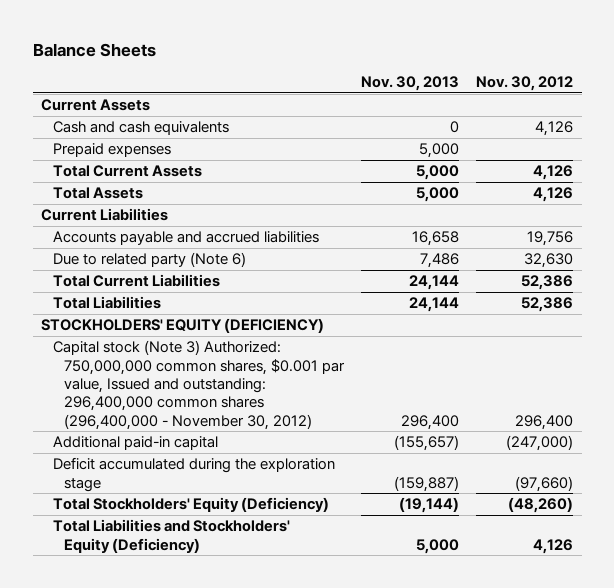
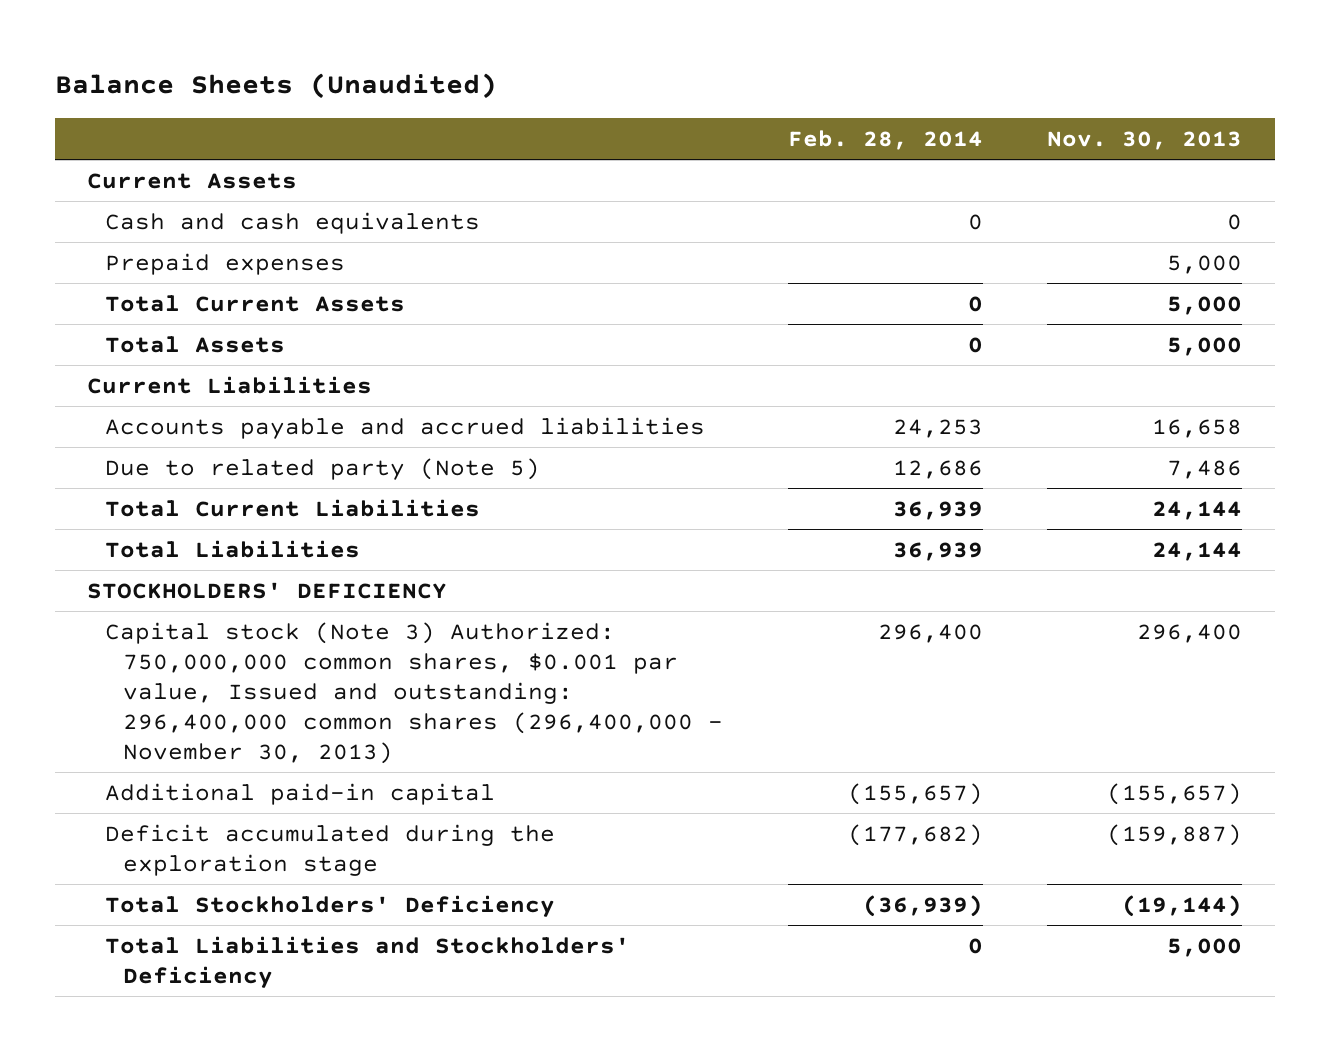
[32,42,156,57] Balance Sheets -> [55,73,498,100] Balance Sheets (Unaudited)
[476,76,574,92] Nov. 30, 2012 -> none
none -> [787,129,983,150] Feb. 28, 2014
[52,252,246,268] Due to related party (Note 6) -> [105,457,541,480] Due to related party (Note 5)
[41,318,325,334] STOCKHOLDERS' EQUITY (DEFICIENCY) -> [87,581,448,599] STOCKHOLDERS' DEFICIENCY
[52,340,346,430] Capital stock (Note 3) Authorized: 750,000,000 common shares, $0.001 par value, Issued and outstanding: 296,400,000 common shares (296,400,000 - November 30, 2012) -> [105,621,723,764] Capital stock (Note 3) Authorized: 750,000,000 common shares, $0.001 par value, Issued and outstanding: 296,400,000 common shares (296,400,000 - November 30, 2013)
[52,497,329,513] Total Stockholders' Equity (Deficiency) -> [105,894,556,917] Total Stockholders' Deficiency
[52,519,290,553] Total Liabilities and Stockholders' Equity (Deficiency) -> [105,935,631,988] Total Liabilities and Stockholders' Deficiency

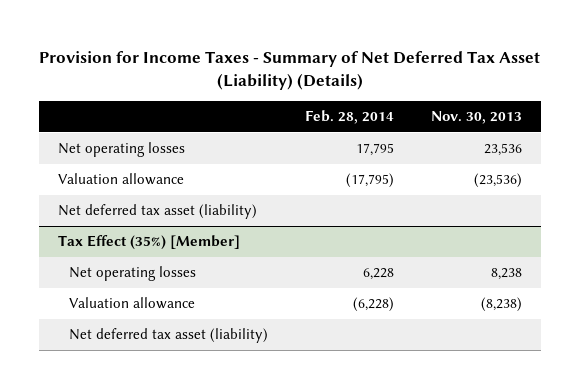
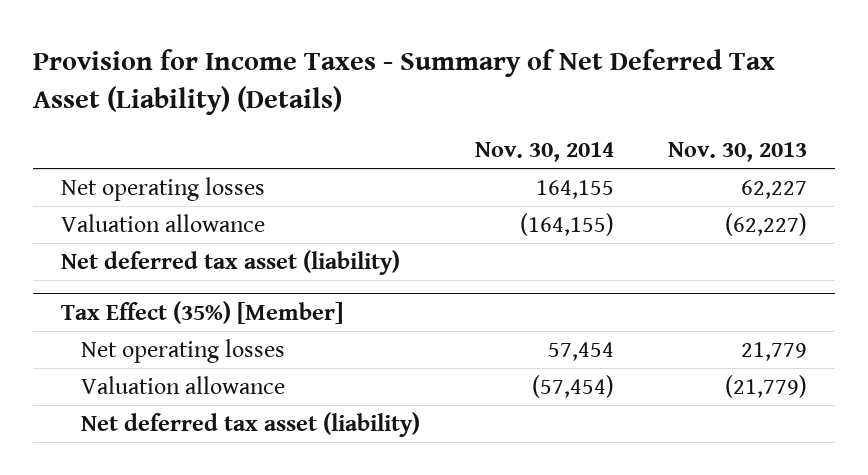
[305,110,395,125] Feb. 28, 2014 -> none
none -> [474,142,614,163] Nov. 30, 2014
[484,143,523,157] 23,536 -> [741,179,808,199] 62,227
[474,173,523,189] (23,536) -> [725,212,808,236] (62,227)
[491,268,523,281] 8,238 -> [741,341,808,361] 21,779
[481,297,523,313] (8,238) -> [725,374,808,398] (21,779)

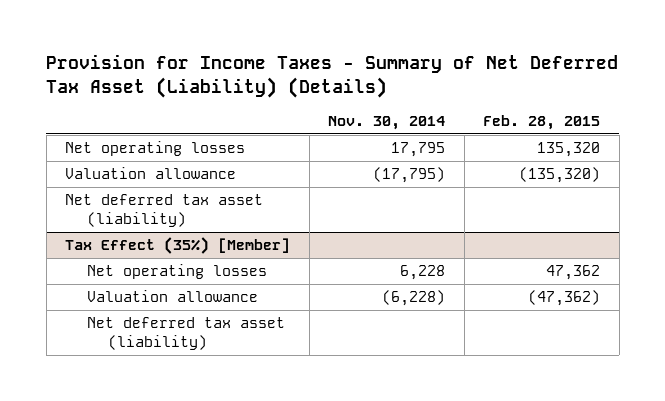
[668,142,808,163] Nov. 30, 2013 -> none
none -> [483,115,601,131] Feb. 28, 2015
[535,179,614,199] 164,155 -> [391,142,446,158] 17,795
[519,212,614,236] (164,155) -> [373,167,446,184] (17,795)
[547,341,614,361] 57,454 -> [400,265,446,281] 6,228
[531,374,614,398] (57,454) -> [382,290,446,307] (6,228)

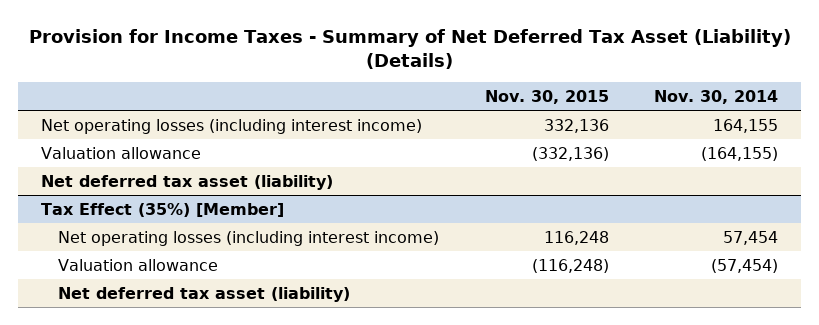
[483,115,601,131] Feb. 28, 2015 -> none
none -> [484,89,609,104] Nov. 30, 2015
[65,141,246,157] Net operating losses -> [41,118,423,134] Net operating losses (including interest income)
[391,142,446,158] 17,795 -> [712,118,778,133] 164,155
[373,167,446,184] (17,795) -> [700,146,778,161] (164,155)
[86,264,267,280] Net operating losses -> [58,230,440,246] Net operating losses (including interest income)
[400,265,446,281] 6,228 -> [722,230,778,245] 57,454
[382,290,446,307] (6,228) -> [710,258,778,273] (57,454)

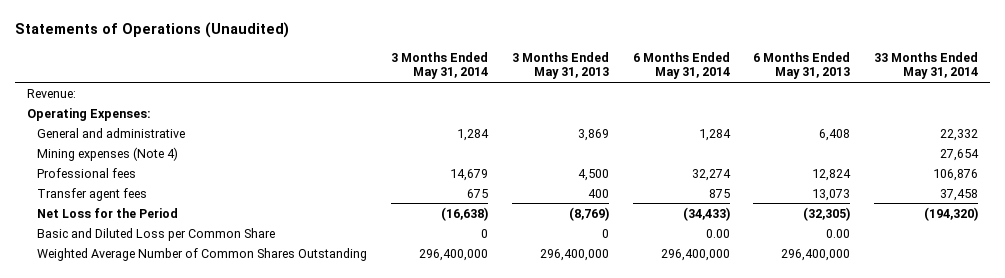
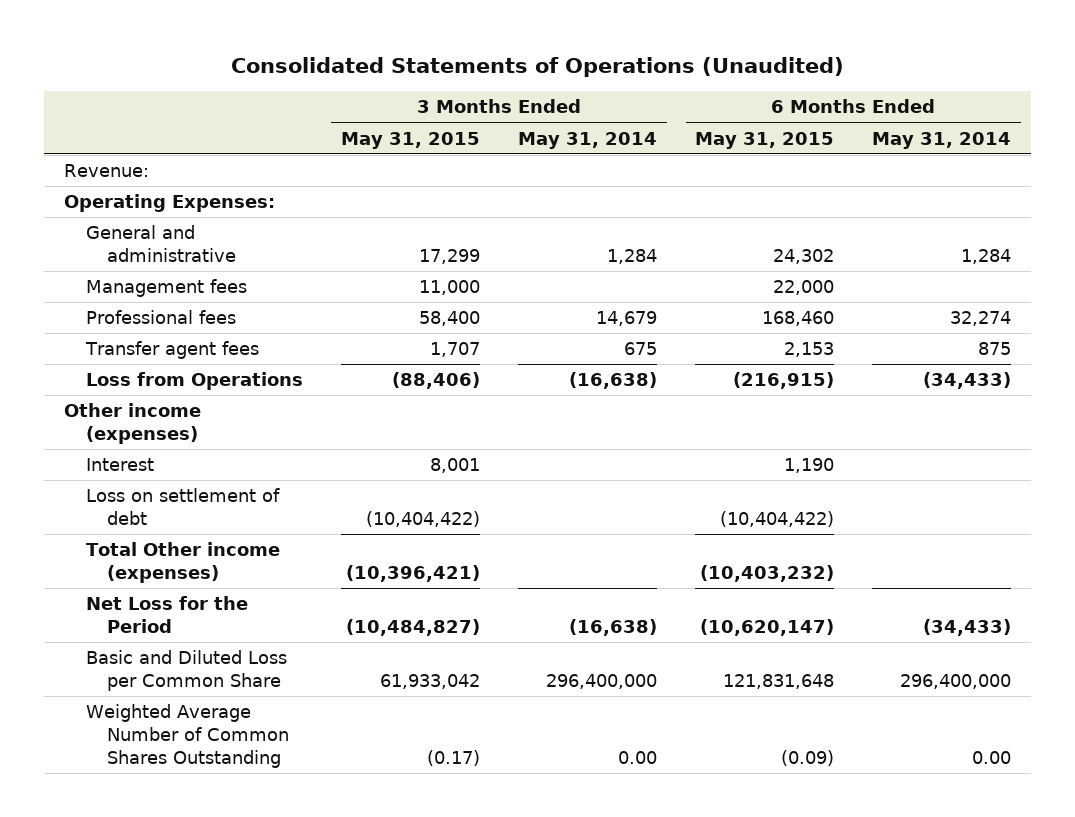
[14,22,289,39] Statements of Operations (Unaudited) -> [230,56,844,77] Consolidated Statements of Operations (Unaudited)
[511,51,609,80] 3 Months Ended May 31, 2013 -> none
[753,51,851,80] 6 Months Ended May 31, 2013 -> none
[874,51,979,80] 33 Months Ended May 31, 2014 -> none
none -> [340,131,480,149] May 31, 2015
none -> [695,131,835,149] May 31, 2015
[37,146,179,161] Mining expenses (Note 4) -> none
none -> [85,279,247,298] Management fees
none -> [85,372,303,391] Loss from Operations
none -> [63,403,201,445] Other income (expenses)
none -> [85,458,154,472] Interest
none -> [85,488,280,526] Loss on settlement of debt
none -> [85,542,280,584] Total Other income (expenses)
[481,228,489,238] 0 -> [545,674,657,690] 296,400,000
[705,228,730,238] 0.00 -> [900,674,1012,690] 296,400,000
[419,248,489,261] 296,400,000 -> [617,750,657,764] 0.00
[660,248,730,261] 296,400,000 -> [972,750,1012,764] 0.00

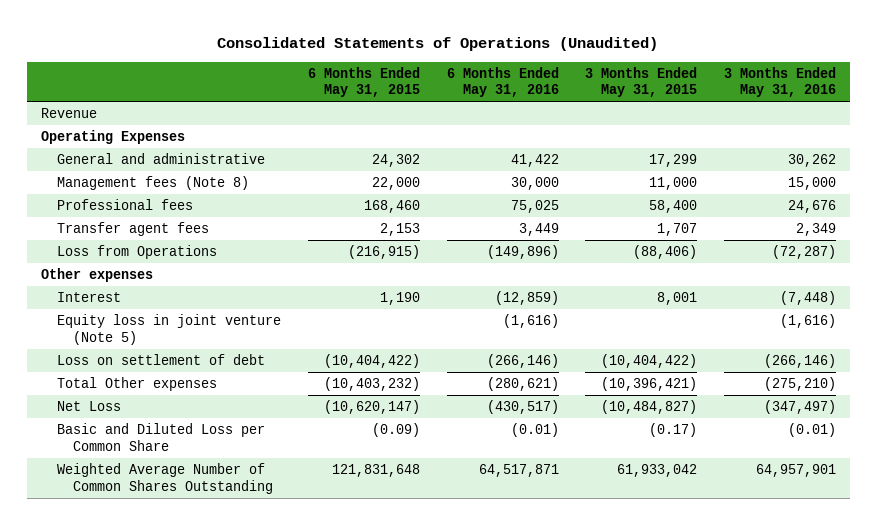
[517,131,657,149] May 31, 2014 -> none
[872,131,1012,149] May 31, 2014 -> none
none -> [446,66,559,98] 6 Months Ended May 31, 2016
none -> [724,66,837,98] 3 Months Ended May 31, 2016
[63,164,149,178] Revenue: -> [40,107,97,118] Revenue
[63,194,275,213] Operating Expenses: -> [40,129,185,144] Operating Expenses
[85,279,247,298] Management fees -> [57,175,250,190] Management fees (Note 8)
[63,403,201,445] Other income (expenses) -> [40,267,153,282] Other expenses
none -> [57,313,282,345] Equity loss in joint venture (Note 5)
[85,542,280,584] Total Other income (expenses) -> [57,376,218,391] Total Other expenses
[85,596,248,634] Net Loss for the Period -> [57,400,122,411] Net Loss
[379,674,480,690] 61,933,042 -> [649,422,698,437] (0.17)
[723,674,835,690] 121,831,648 -> [371,422,420,437] (0.09)
[426,749,480,766] (0.17) -> [617,463,698,477] 61,933,042
[781,749,835,766] (0.09) -> [331,463,420,477] 121,831,648

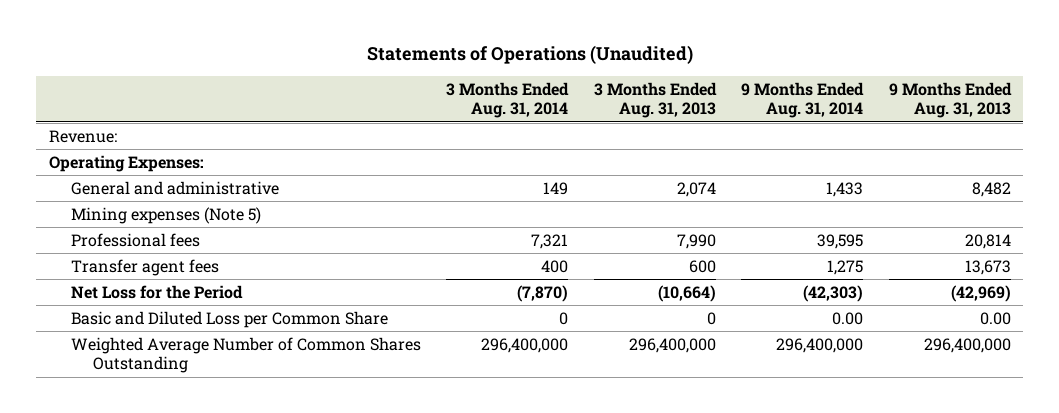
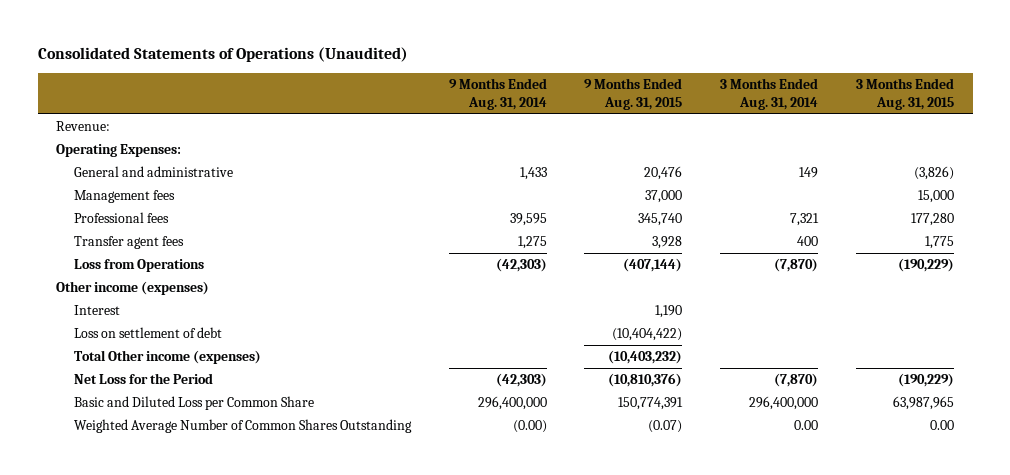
[366,45,693,65] Statements of Operations (Unaudited) -> [37,46,408,62] Consolidated Statements of Operations (Unaudited)
[593,81,717,119] 3 Months Ended Aug. 31, 2013 -> none
[888,81,1012,119] 9 Months Ended Aug. 31, 2013 -> none
none -> [584,78,683,110] 9 Months Ended Aug. 31, 2015
none -> [855,78,954,110] 3 Months Ended Aug. 31, 2015
[70,206,261,224] Mining expenses (Note 5) -> none
none -> [73,190,175,204] Management fees
none -> [73,259,204,273] Loss from Operations
none -> [56,281,210,296] Other income (expenses)
none -> [73,305,120,316] Interest
none -> [73,327,222,339] Loss on settlement of debt
none -> [73,350,261,365] Total Other income (expenses)
[559,311,569,325] 0 -> [749,396,819,411] 296,400,000
[832,311,864,325] 0.00 -> [477,396,547,411] 296,400,000
[481,337,569,353] 296,400,000 -> [794,420,819,431] 0.00
[776,337,864,353] 296,400,000 -> [512,420,547,434] (0.00)

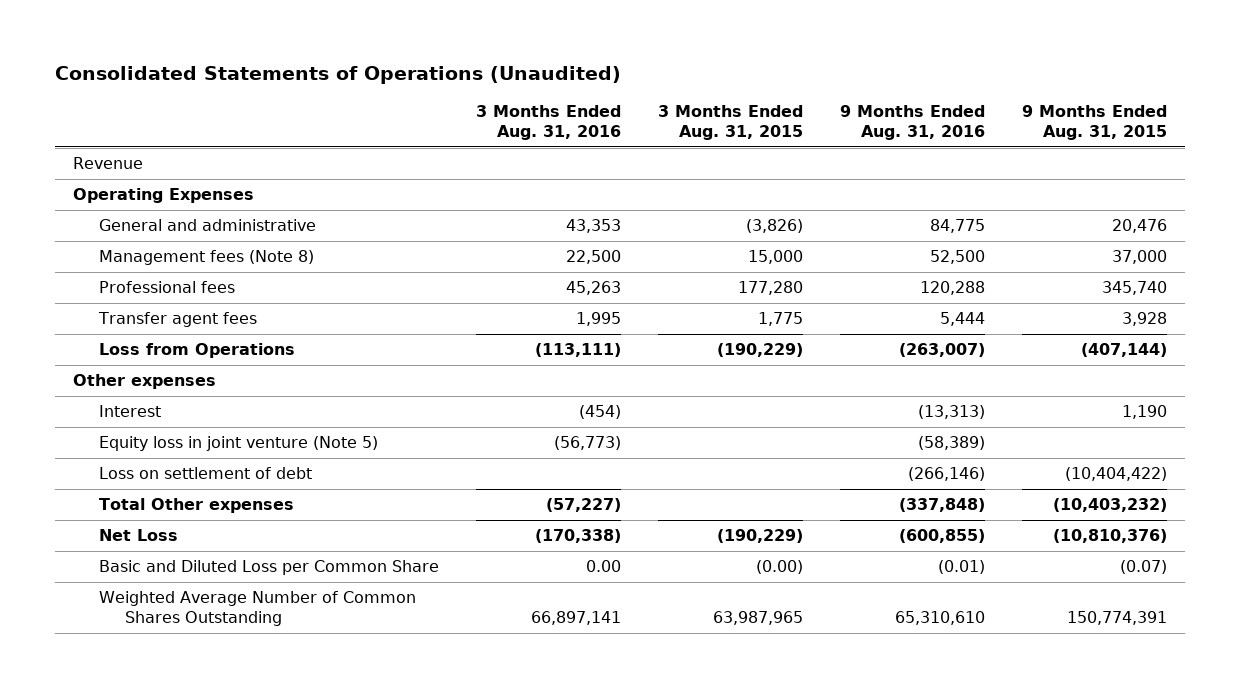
[448,78,547,110] 9 Months Ended Aug. 31, 2014 -> none
[720,78,819,110] 3 Months Ended Aug. 31, 2014 -> none
none -> [475,105,621,141] 3 Months Ended Aug. 31, 2016
none -> [839,105,985,141] 9 Months Ended Aug. 31, 2016
[56,121,111,132] Revenue: -> [73,157,144,170] Revenue
[56,144,182,158] Operating Expenses: -> [73,188,255,204] Operating Expenses
[73,190,175,204] Management fees -> [99,250,315,266] Management fees (Note 8)
[56,281,210,296] Other income (expenses) -> [73,374,217,390] Other expenses
none -> [99,436,379,452] Equity loss in joint venture (Note 5)
[73,350,261,365] Total Other income (expenses) -> [99,498,295,514] Total Other expenses
[73,373,213,385] Net Loss for the Period -> [99,529,179,542] Net Loss
[618,397,684,411] 150,774,391 -> [1119,560,1167,575] (0.07)
[892,396,954,411] 63,987,965 -> [755,560,803,575] (0.00)
[648,420,683,434] (0.07) -> [1066,611,1167,626] 150,774,391
[929,420,954,431] 0.00 -> [712,611,803,626] 63,987,965

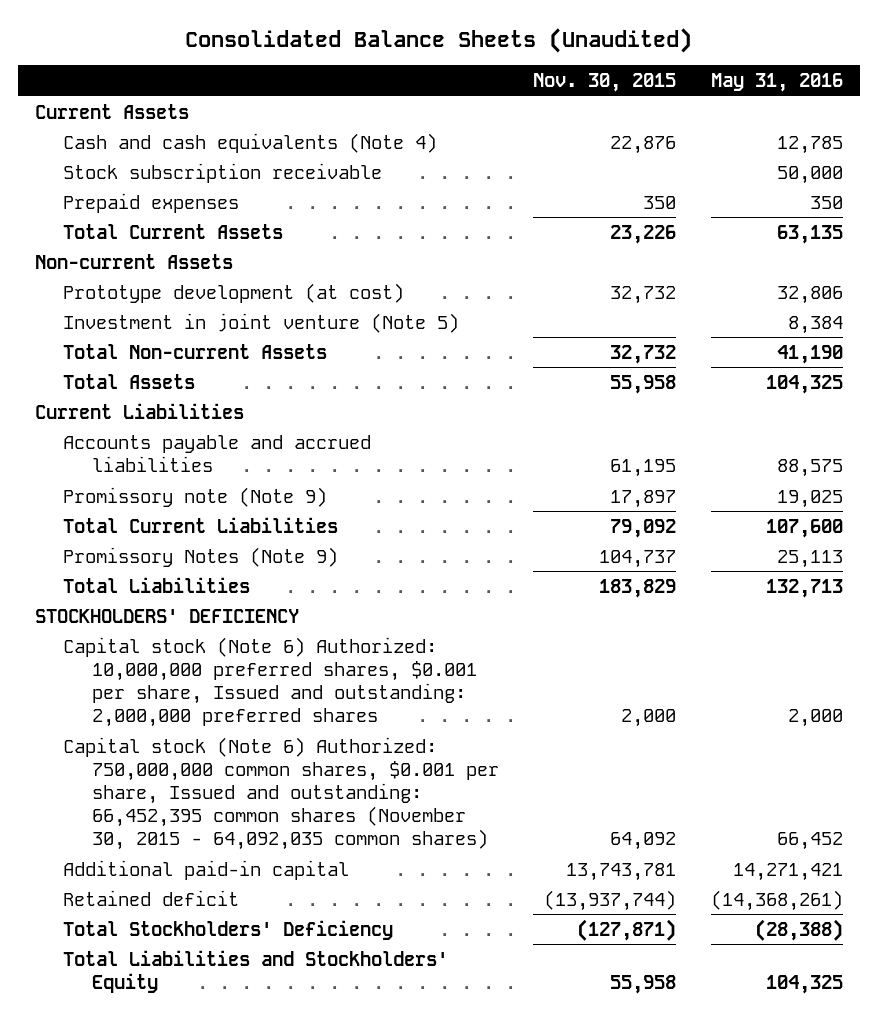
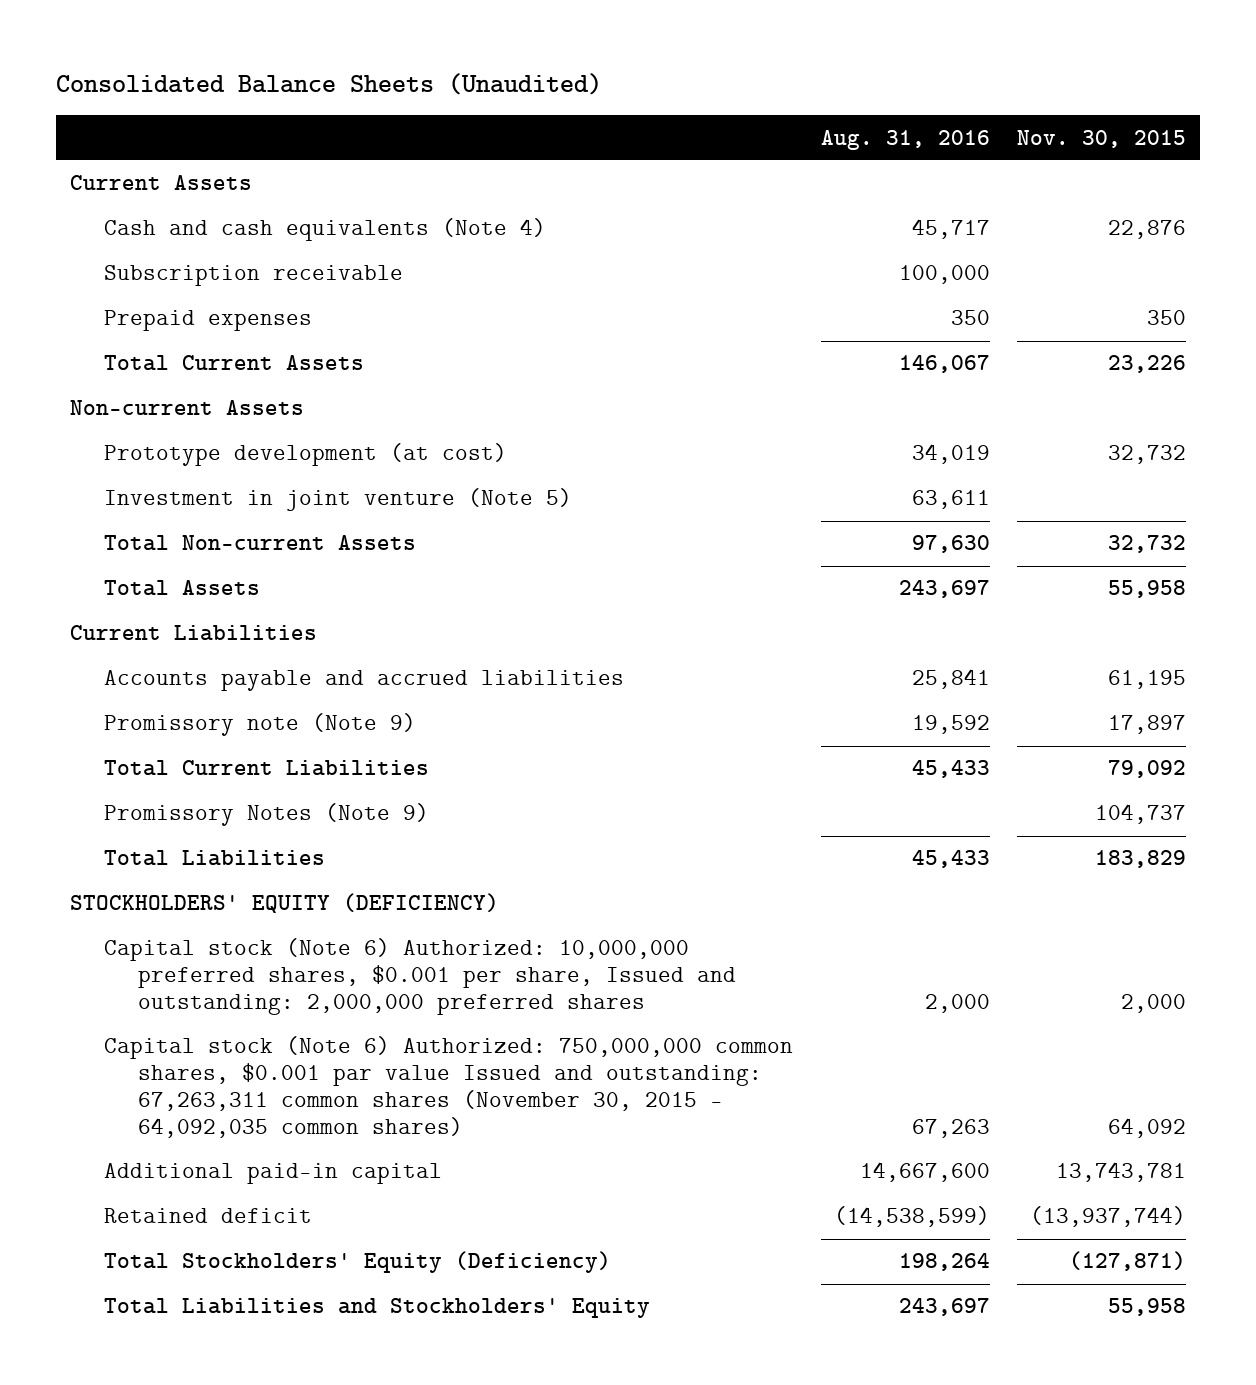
[710,73,843,93] May 31, 2016 -> none
none -> [820,129,990,150] Aug. 31, 2016
[63,162,383,183] Stock subscription receivable -> [103,265,403,287] Subscription receivable
[35,608,300,623] STOCKHOLDERS' DEFICIENCY -> [69,893,499,914] STOCKHOLDERS' EQUITY (DEFICIENCY)
[63,736,499,851] Capital stock (Note 6) Authorized: 750,000,000 common shares, $0.001 per share, Issued and outstanding: 66,452,395 common shares (November 30, 2015 - 64,092,035 common shares) -> [103,1036,793,1139] Capital stock (Note 6) Authorized: 750,000,000 common shares, $0.001 par value Issued and outstanding: 67,263,311 common shares (November 30, 2015 - 64,092,035 common shares)
[63,919,394,940] Total Stockholders' Deficiency -> [103,1251,611,1274] Total Stockholders' Equity (Deficiency)

